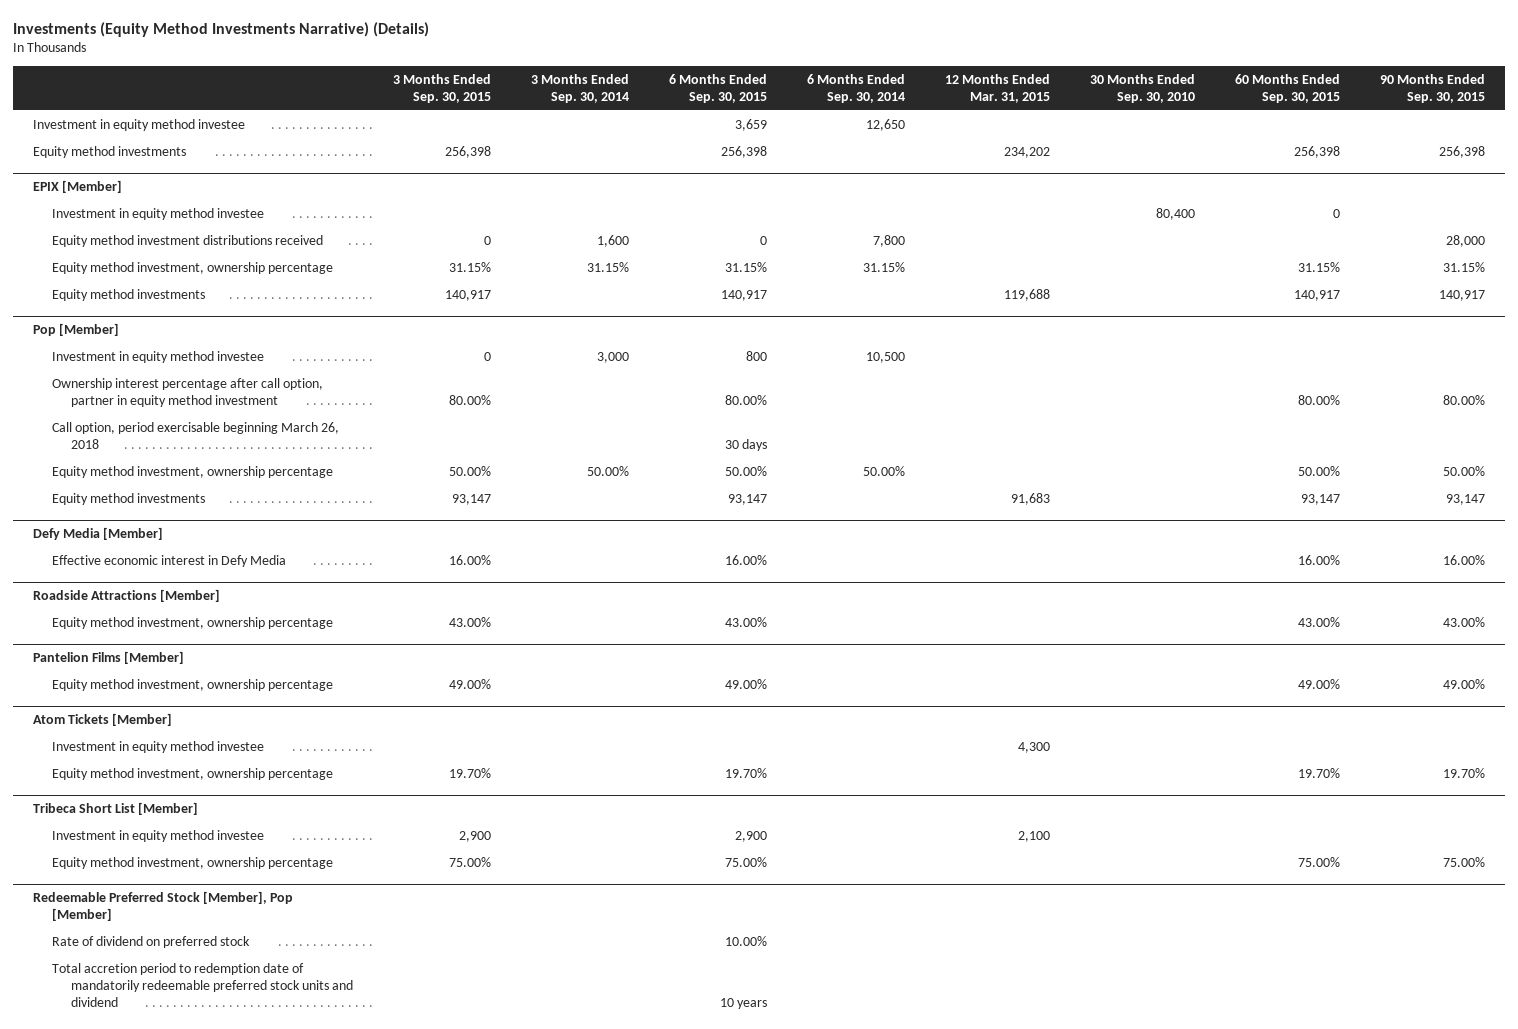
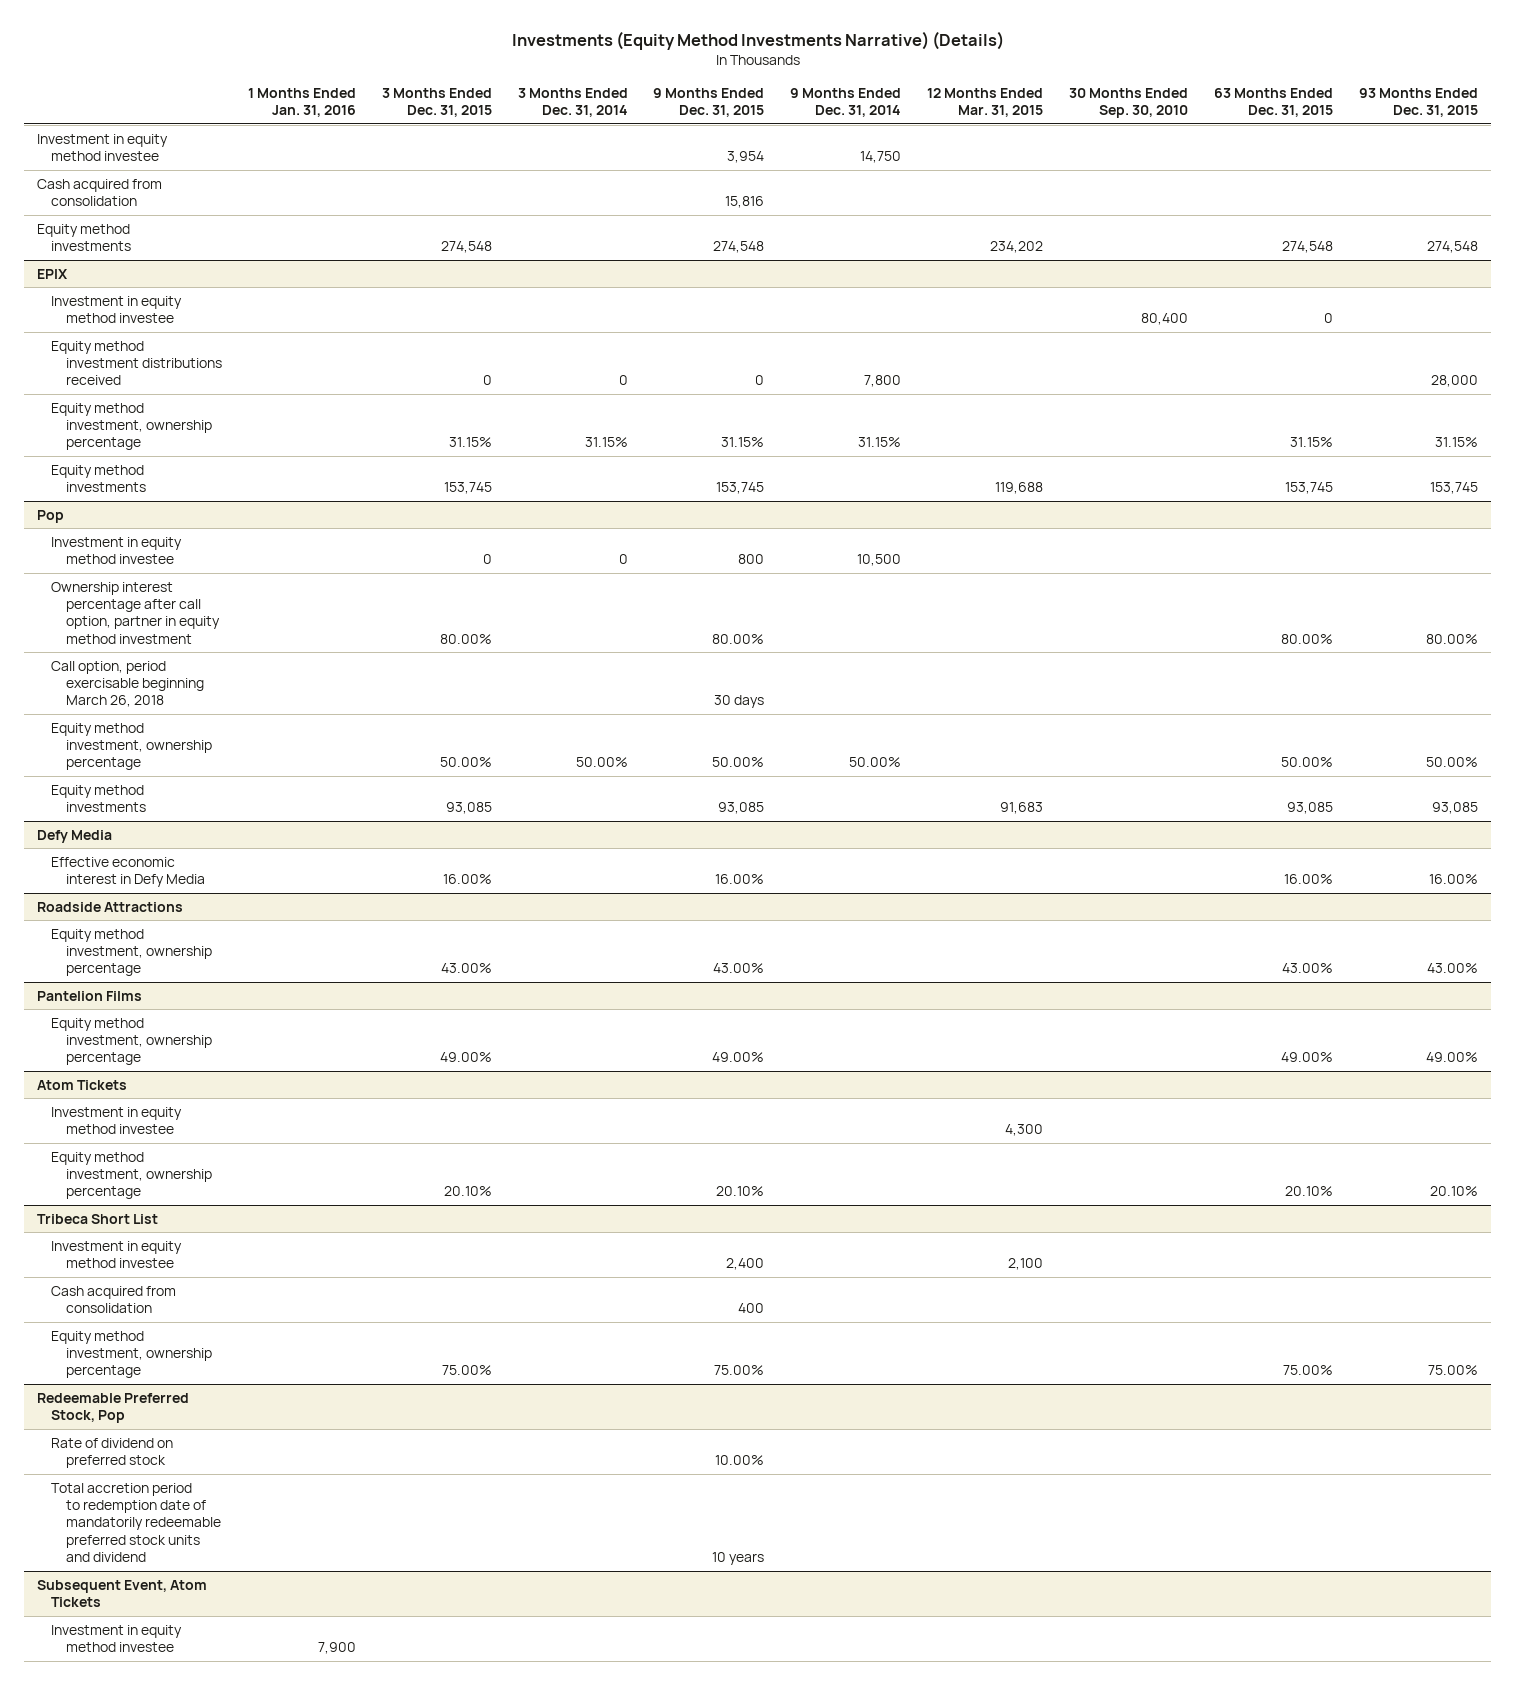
[393,73,492,103] 3 Months Ended Sep. 30, 2015 -> none
[531,73,630,103] 3 Months Ended Sep. 30, 2014 -> none
[669,73,768,103] 6 Months Ended Sep. 30, 2015 -> none
[807,73,906,103] 6 Months Ended Sep. 30, 2014 -> none
[1235,73,1341,103] 60 Months Ended Sep. 30, 2015 -> none
[1380,73,1486,103] 90 Months Ended Sep. 30, 2015 -> none
none -> [247,87,356,118] 1 Months Ended Jan. 31, 2016
none -> [381,87,492,118] 3 Months Ended Dec. 31, 2015
none -> [517,87,628,118] 3 Months Ended Dec. 31, 2014
none -> [653,87,765,118] 9 Months Ended Dec. 31, 2015
none -> [790,87,902,118] 9 Months Ended Dec. 31, 2014
none -> [1214,87,1334,118] 63 Months Ended Dec. 31, 2015
none -> [1359,87,1479,118] 93 Months Ended Dec. 31, 2015
none -> [36,178,162,207] Cash acquired from consolidation
[32,180,122,194] EPIX [Member] -> [36,268,68,279] EPIX
[32,323,119,337] Pop [Member] -> [36,509,64,523] Pop
[32,527,163,541] Defy Media [Member] -> [36,829,112,843] Defy Media
[32,589,220,603] Roadside Attractions [Member] -> [36,901,183,912] Roadside Attractions
[32,651,184,665] Pantelion Films [Member] -> [36,990,142,1001] Pantelion Films
[32,713,172,727] Atom Tickets [Member] -> [36,1079,127,1090] Atom Tickets
[32,802,198,816] Tribeca Short List [Member] -> [36,1213,158,1224] Tribeca Short List
none -> [51,1285,177,1314] Cash acquired from consolidation
[32,891,293,922] Redeemable Preferred Stock [Member], Pop [Member] -> [36,1392,189,1424] Redeemable Preferred Stock, Pop
none -> [36,1579,207,1608] Subsequent Event, Atom Tickets
none -> [51,1624,183,1653] Investment in equity method investee

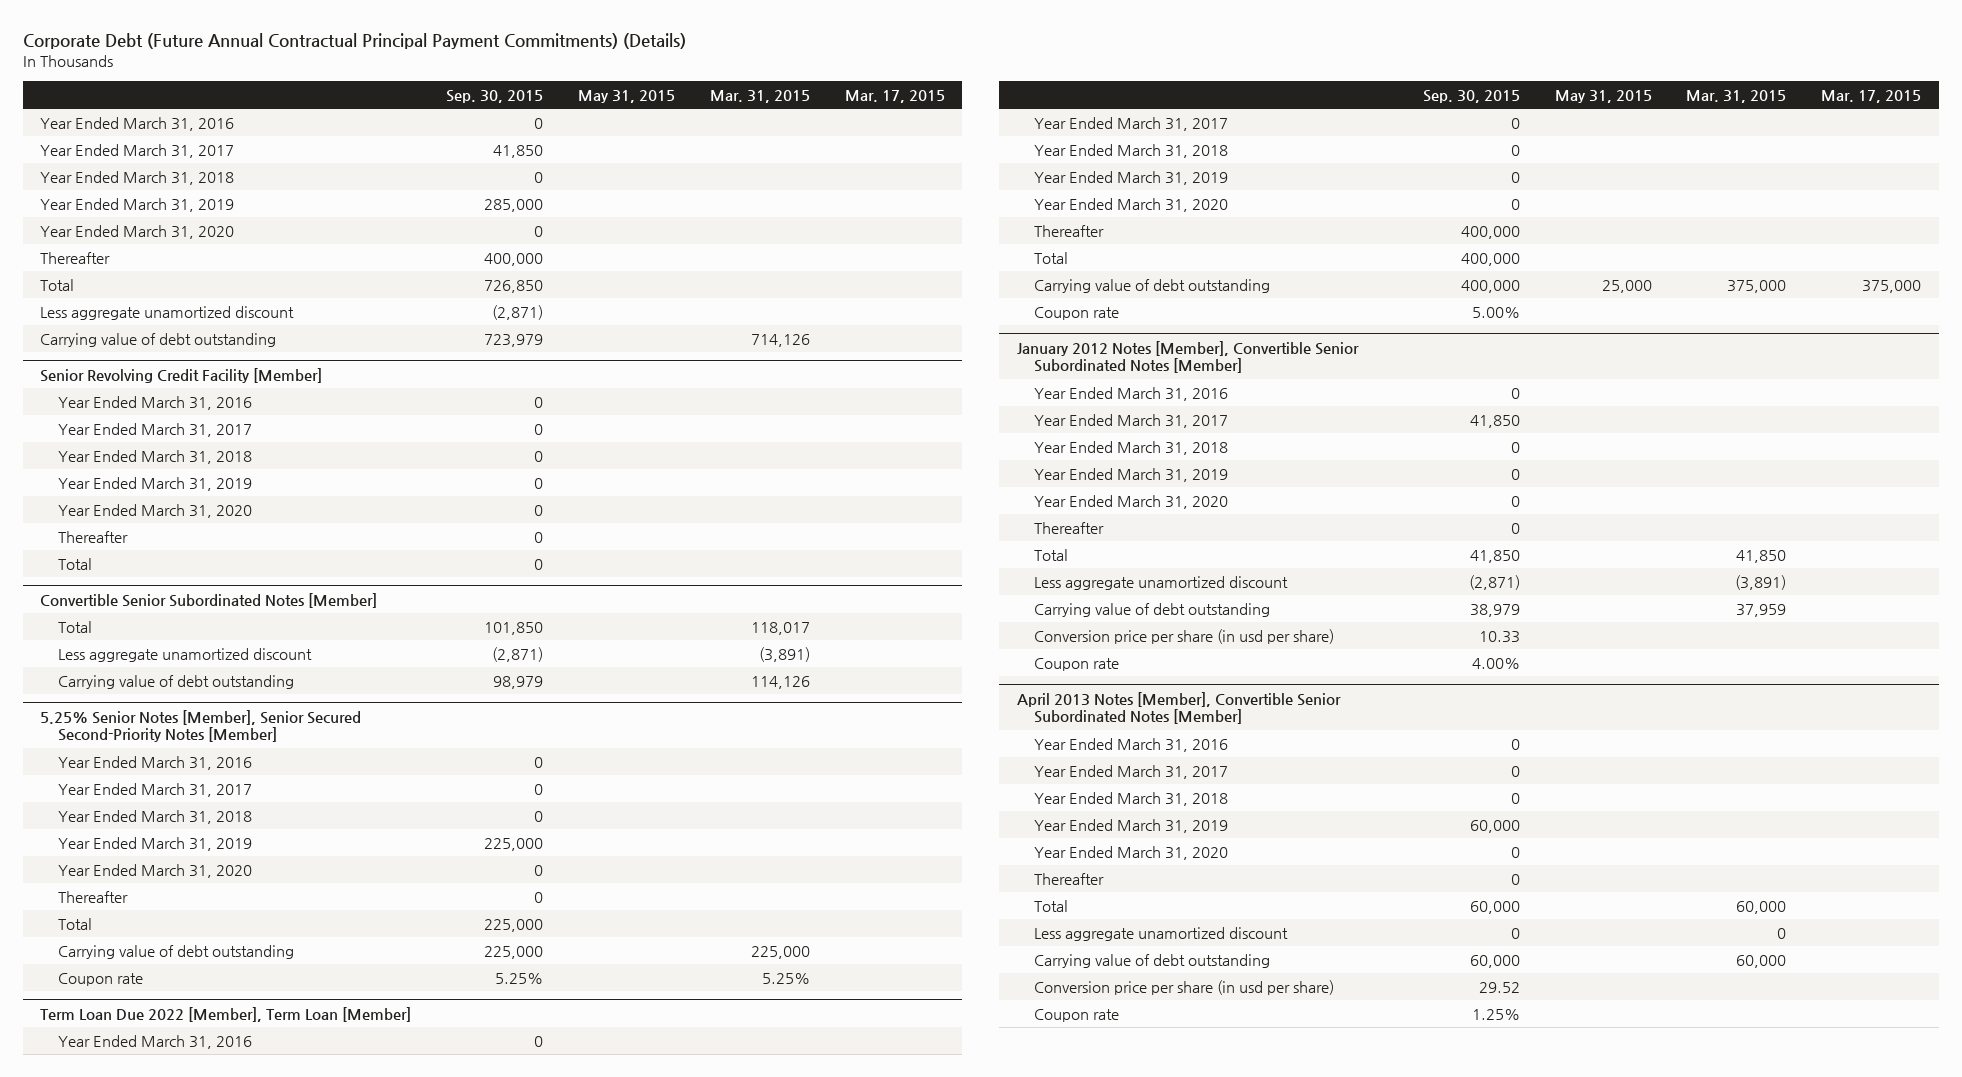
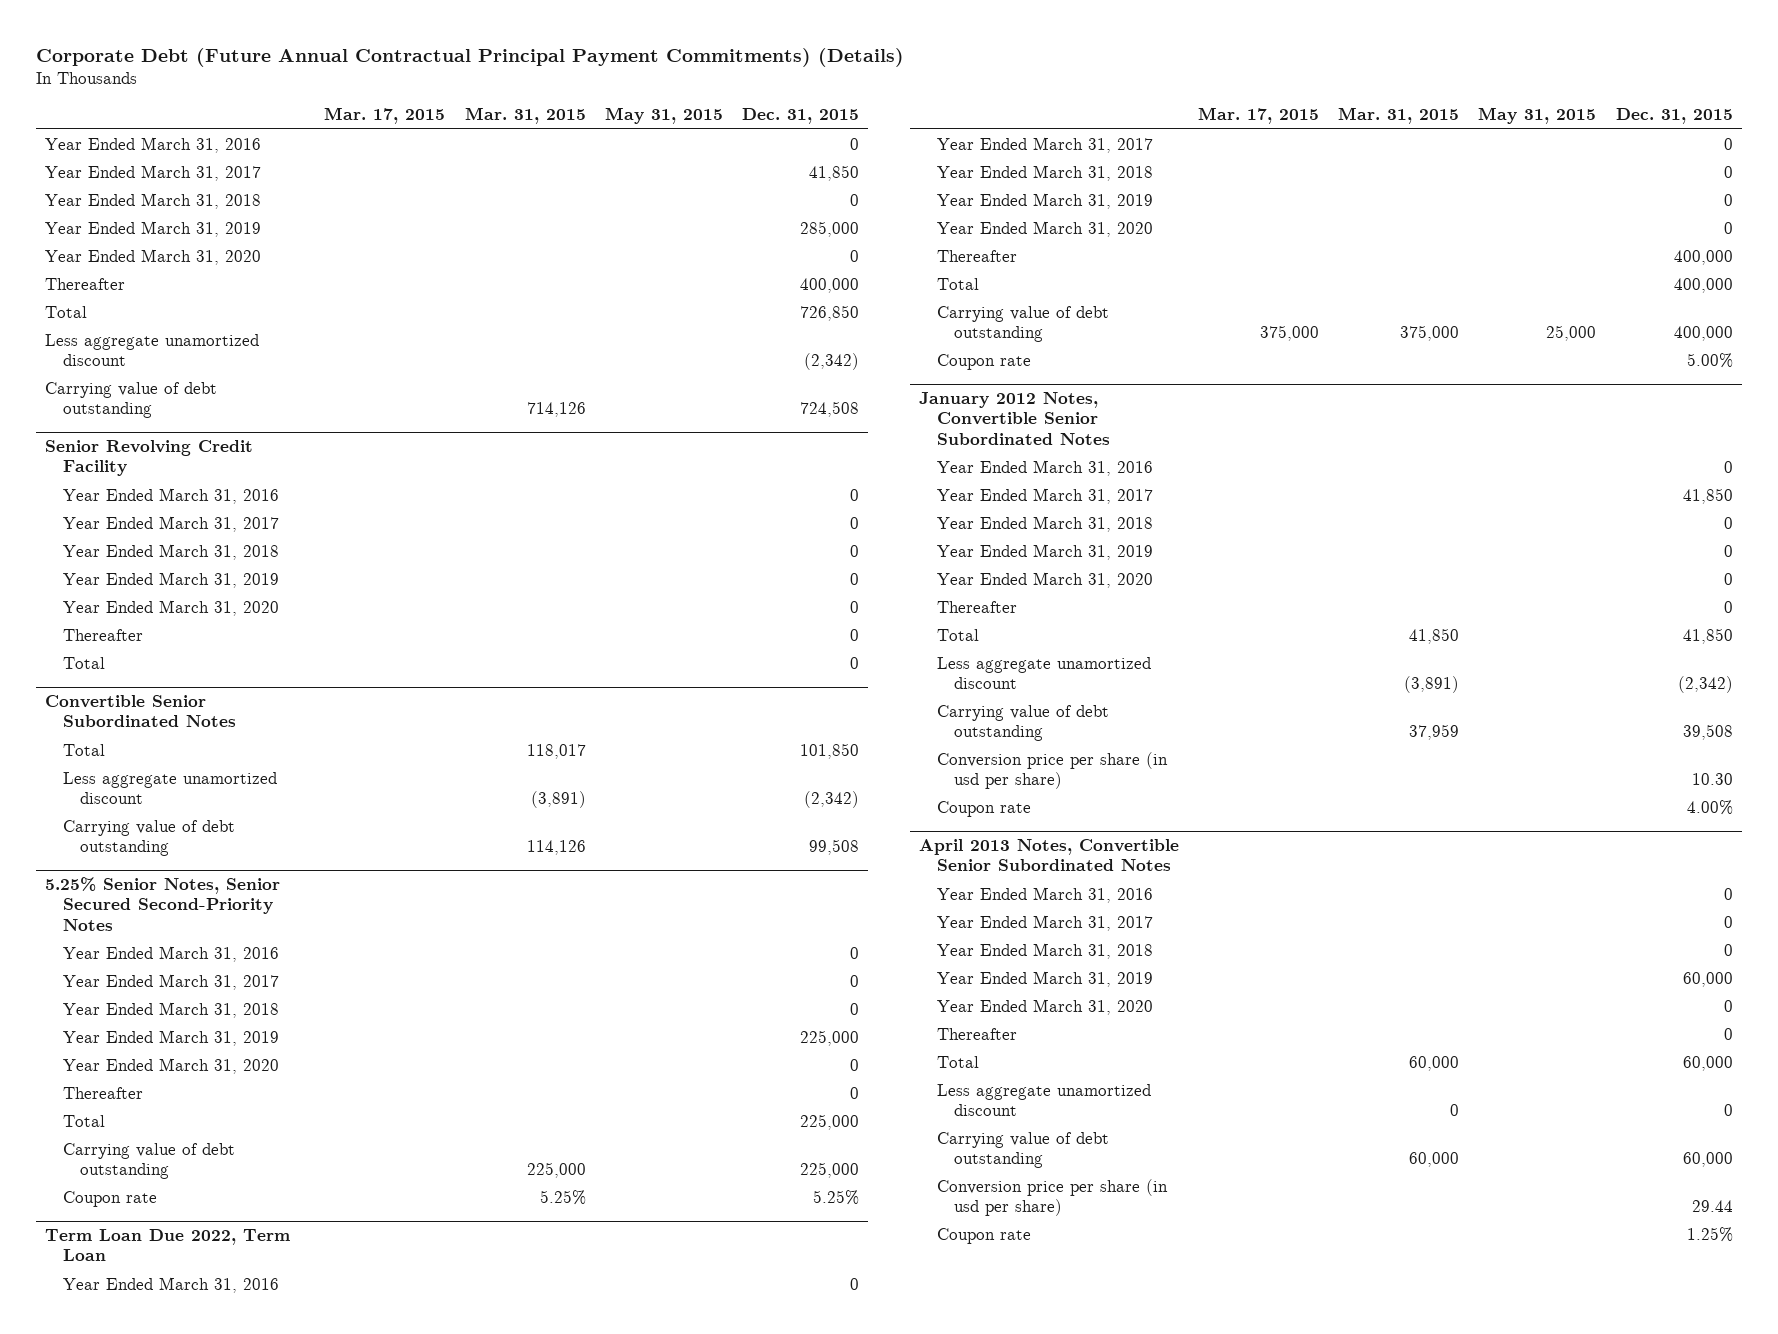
[446,89,544,103] Sep. 30, 2015 -> none
none -> [741,108,859,125] Dec. 31, 2015
[40,367,323,383] Senior Revolving Credit Facility [Member] -> [45,439,254,477] Senior Revolving Credit Facility
[40,592,378,608] Convertible Senior Subordinated Notes [Member] -> [45,694,236,728] Convertible Senior Subordinated Notes
[40,709,362,743] 5.25% Senior Notes [Member], Senior Secured Second-Priority Notes [Member] -> [45,876,281,931] 5.25% Senior Notes, Senior Secured Second-Priority Notes
[40,1006,412,1022] Term Loan Due 2022 [Member], Term Loan [Member] -> [45,1228,291,1262] Term Loan Due 2022, Term Loan
[1016,340,1359,374] January 2012 Notes [Member], Convertible Senior Subordinated Notes [Member] -> [919,391,1110,445] January 2012 Notes, Convertible Senior Subordinated Notes
[1016,691,1341,725] April 2013 Notes [Member], Convertible Senior Subordinated Notes [Member] -> [919,838,1180,872] April 2013 Notes, Convertible Senior Subordinated Notes

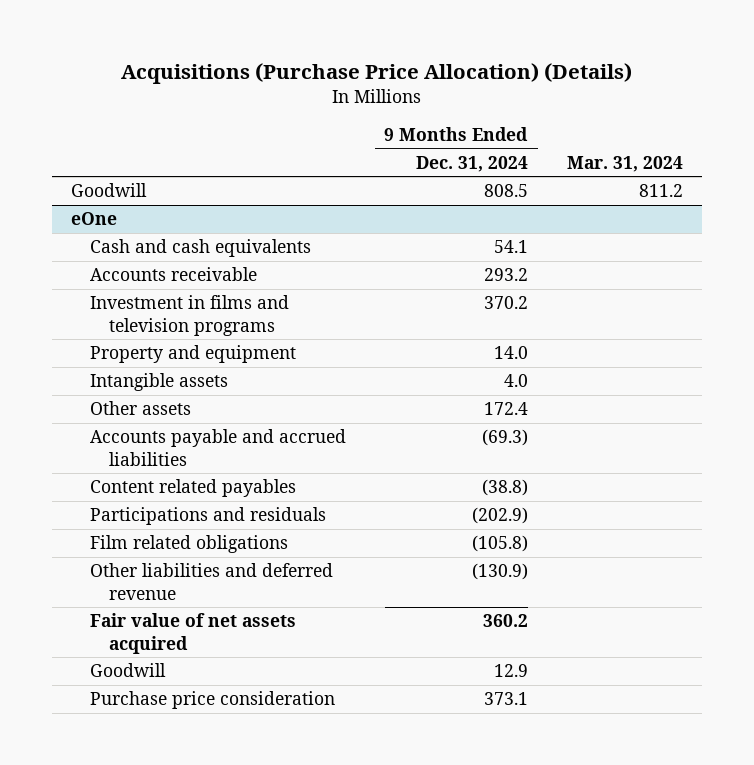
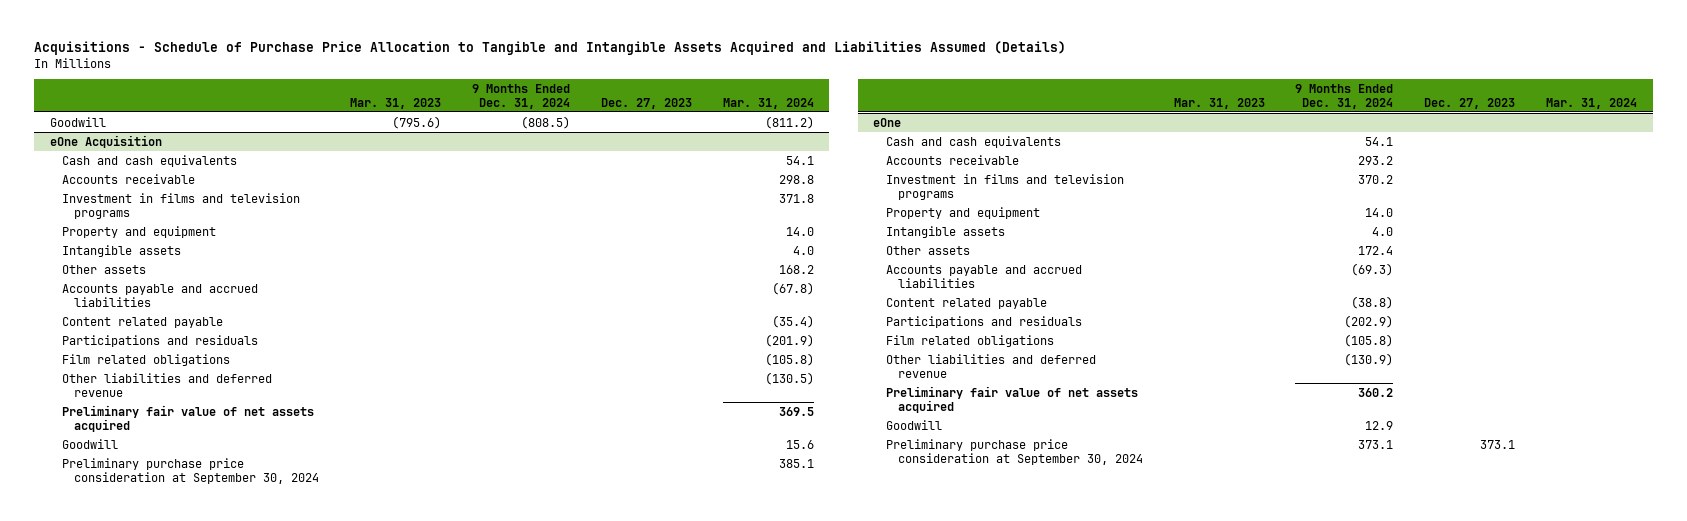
[121,63,633,85] Acquisitions (Purchase Price Allocation) (Details) -> [34,41,1067,56] Acquisitions - Schedule of Purchase Price Allocation to Tangible and Intangible Assets Acquired and Liabilities Assumed (Details)
none -> [350,97,442,109] Mar. 31, 2023
none -> [600,97,692,109] Dec. 27, 2023
[483,184,528,198] 808.5 -> [521,115,571,129] (808.5)
[638,184,683,198] 811.2 -> [764,115,814,129] (811.2)
none -> [49,134,162,148] eOne Acquisition
none -> [62,154,238,167] Cash and cash equivalents
none -> [62,173,196,184] Accounts receivable
none -> [62,192,301,219] Investment in films and television programs
none -> [62,225,217,238] Property and equipment
none -> [62,244,182,257] Intangible assets
none -> [62,264,147,274] Other assets
none -> [62,283,259,307] Accounts payable and accrued liabilities
none -> [62,316,224,328] Content related payable
none -> [62,334,259,347] Participations and residuals
none -> [62,353,231,366] Film related obligations
none -> [62,372,273,397] Other liabilities and deferred revenue
none -> [62,404,315,432] Preliminary fair value of net assets acquired
none -> [62,438,119,449] Goodwill
none -> [62,457,320,484] Preliminary purchase price consideration at September 30, 2024
[89,479,296,498] Content related payables -> [885,297,1047,309] Content related payable
[89,613,296,654] Fair value of net assets acquired -> [885,385,1138,413] Preliminary fair value of net assets acquired
[89,691,335,710] Purchase price consideration -> [885,438,1143,465] Preliminary purchase price consideration at September 30, 2024

